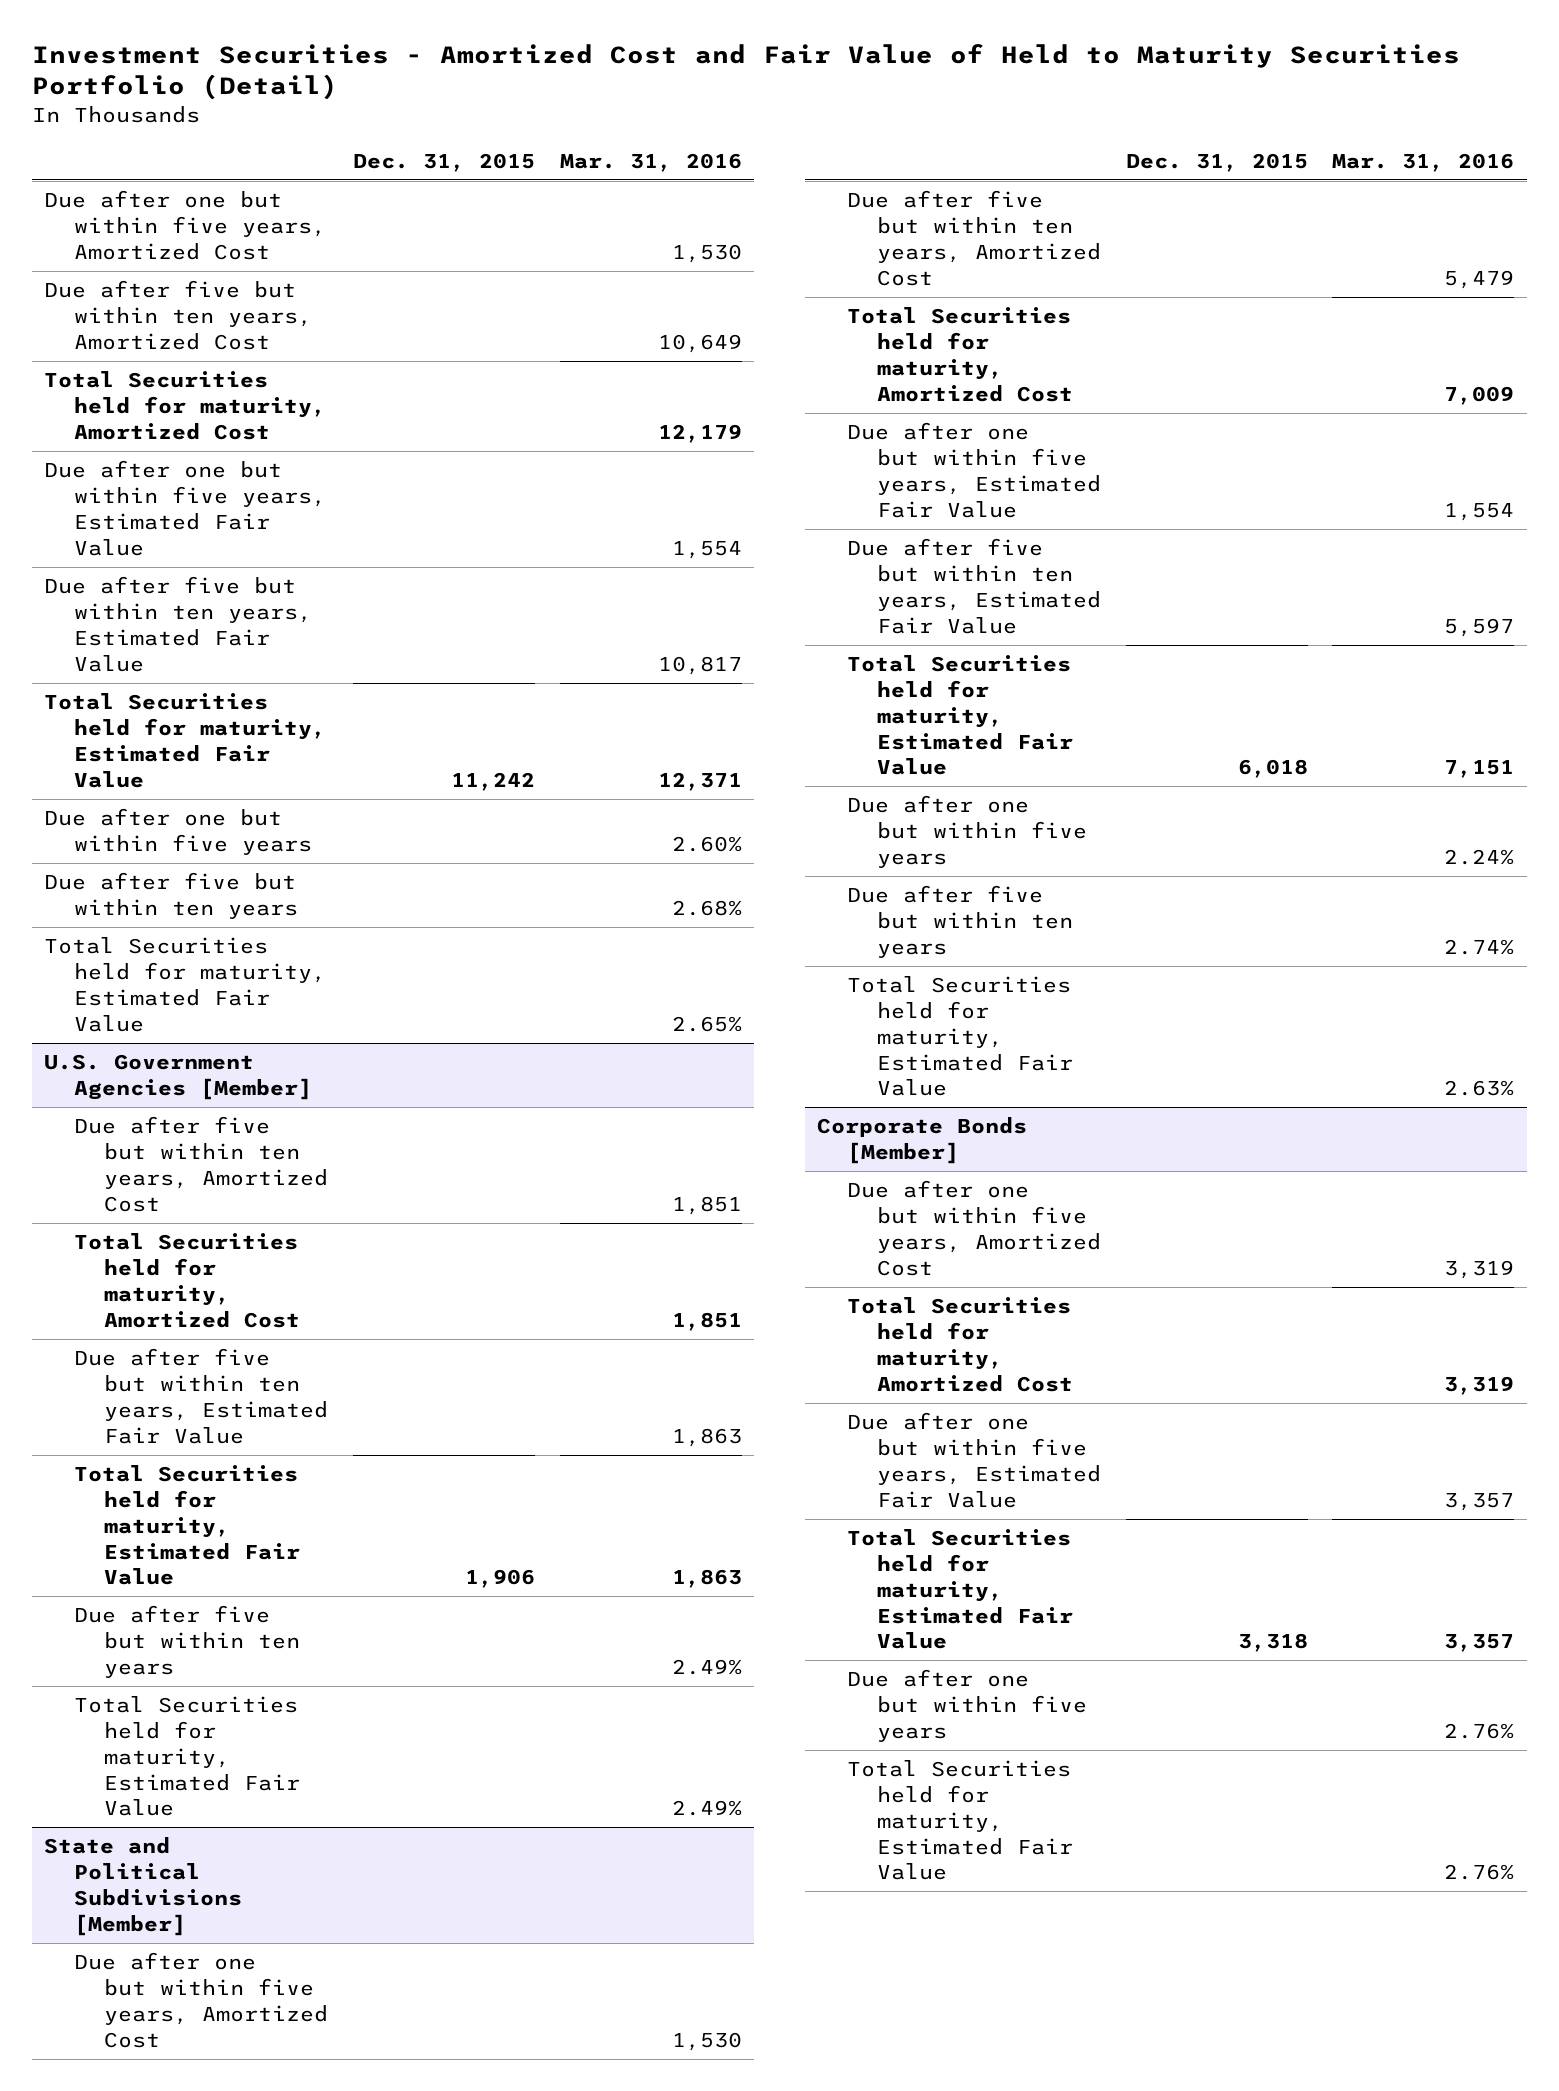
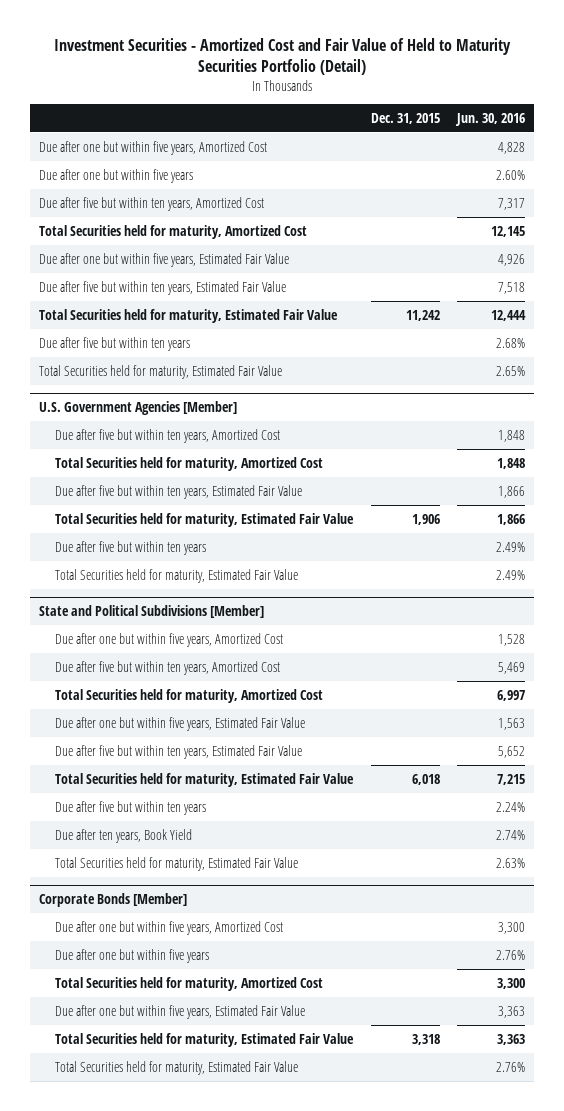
[559,153,742,173] Mar. 31, 2016 -> none
none -> [454,112,525,126] Jun. 30, 2016
[44,808,313,855] Due after one but within five years -> [39,168,194,183] Due after one but within five years
[846,795,1087,868] Due after one but within five years -> none
none -> [55,828,193,843] Due after ten years, Book Yield
[846,1669,1087,1742] Due after one but within five years -> [55,948,210,963] Due after one but within five years

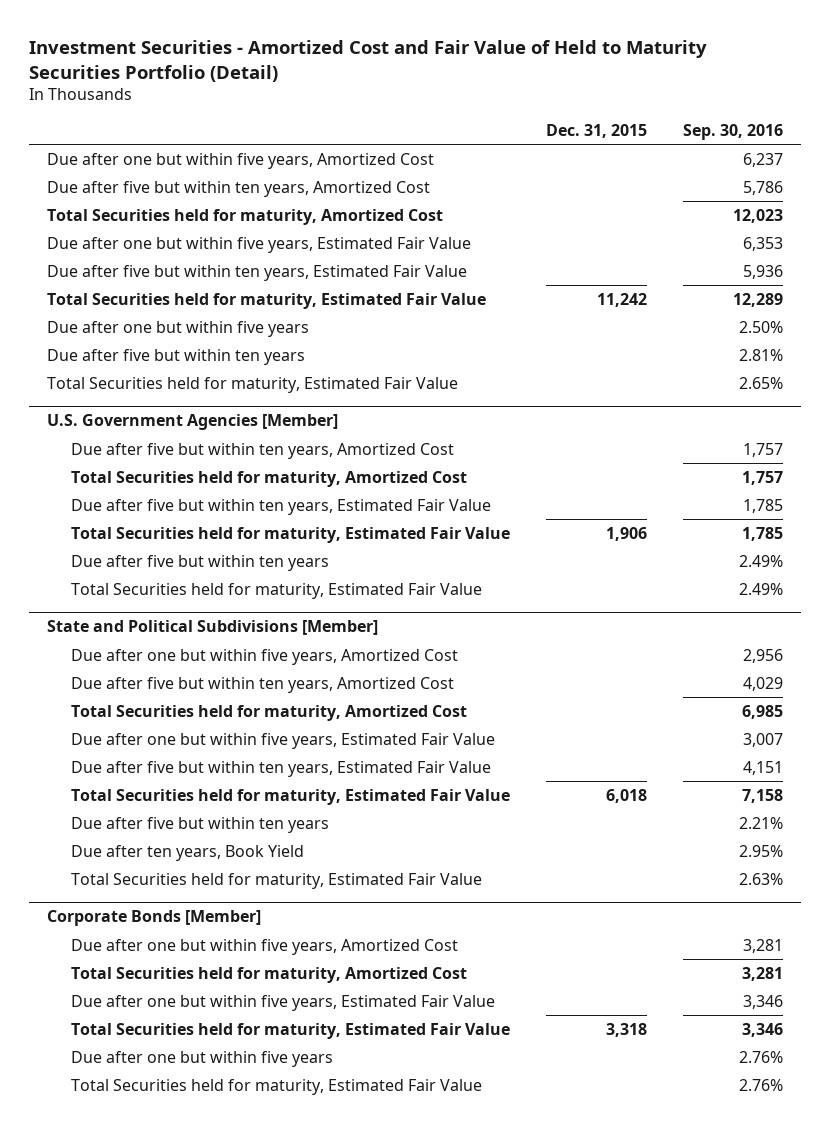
[454,112,525,126] Jun. 30, 2016 -> none
none -> [682,124,783,141] Sep. 30, 2016
[39,168,194,183] Due after one but within five years -> [47,320,310,337] Due after one but within five years
[55,948,210,963] Due after one but within five years -> [70,1050,333,1067] Due after one but within five years

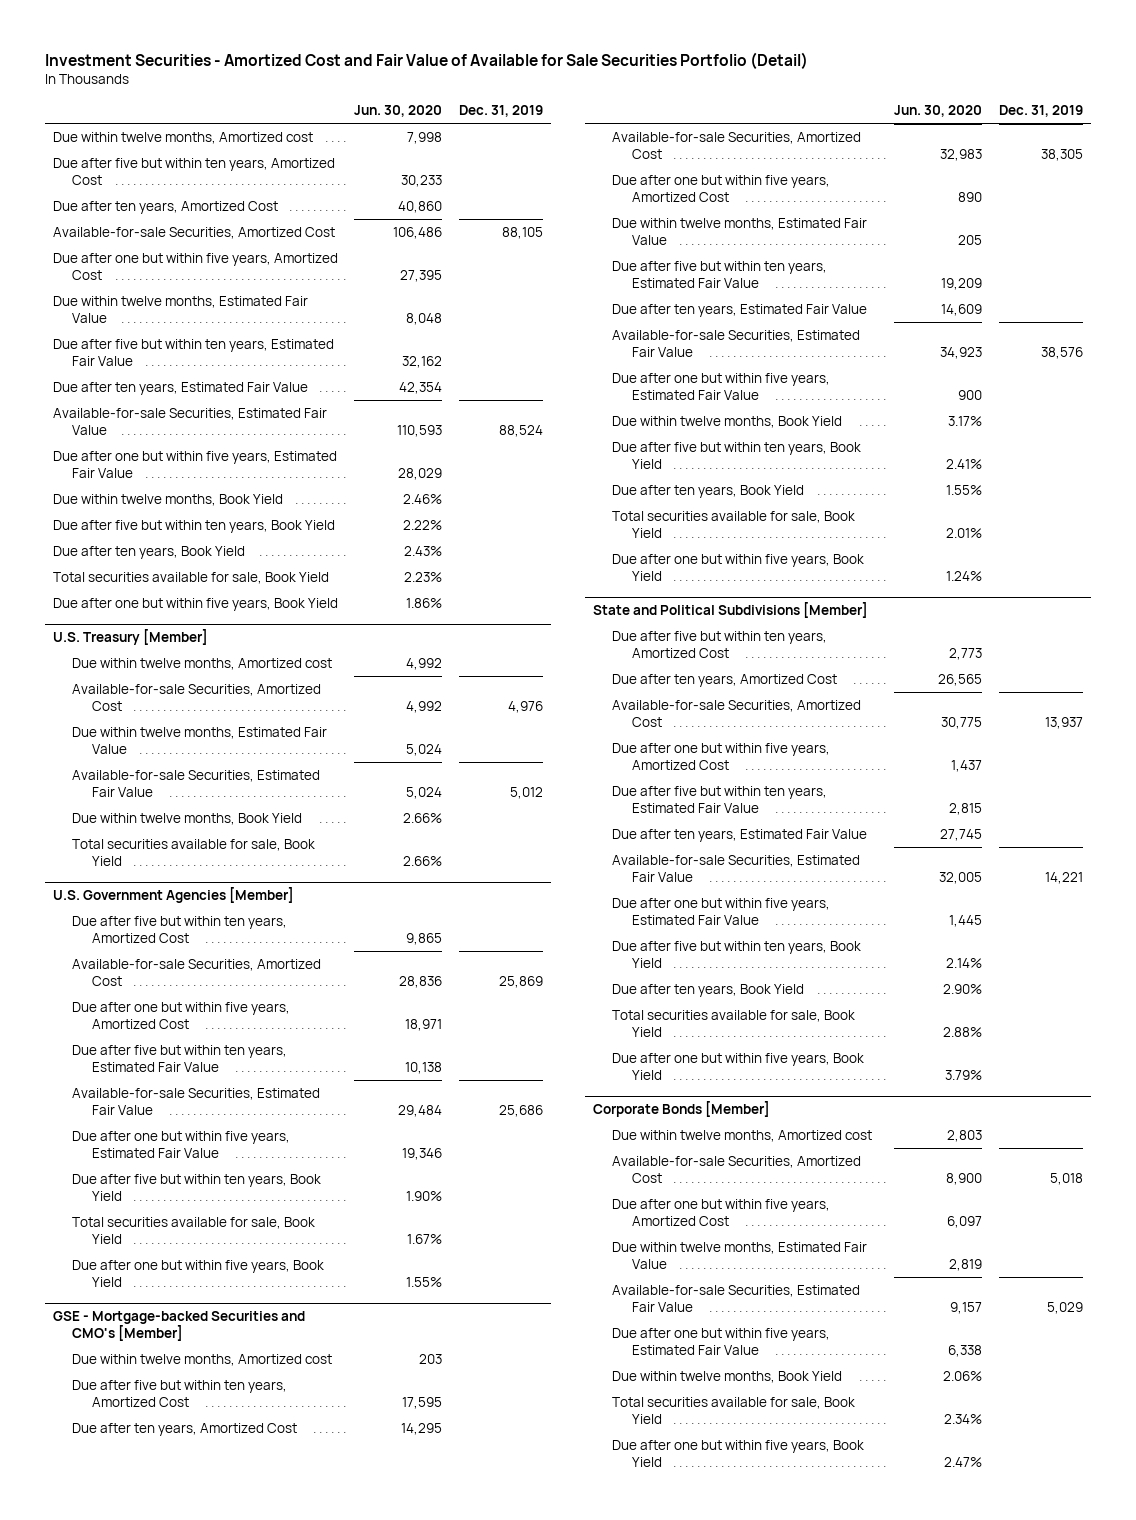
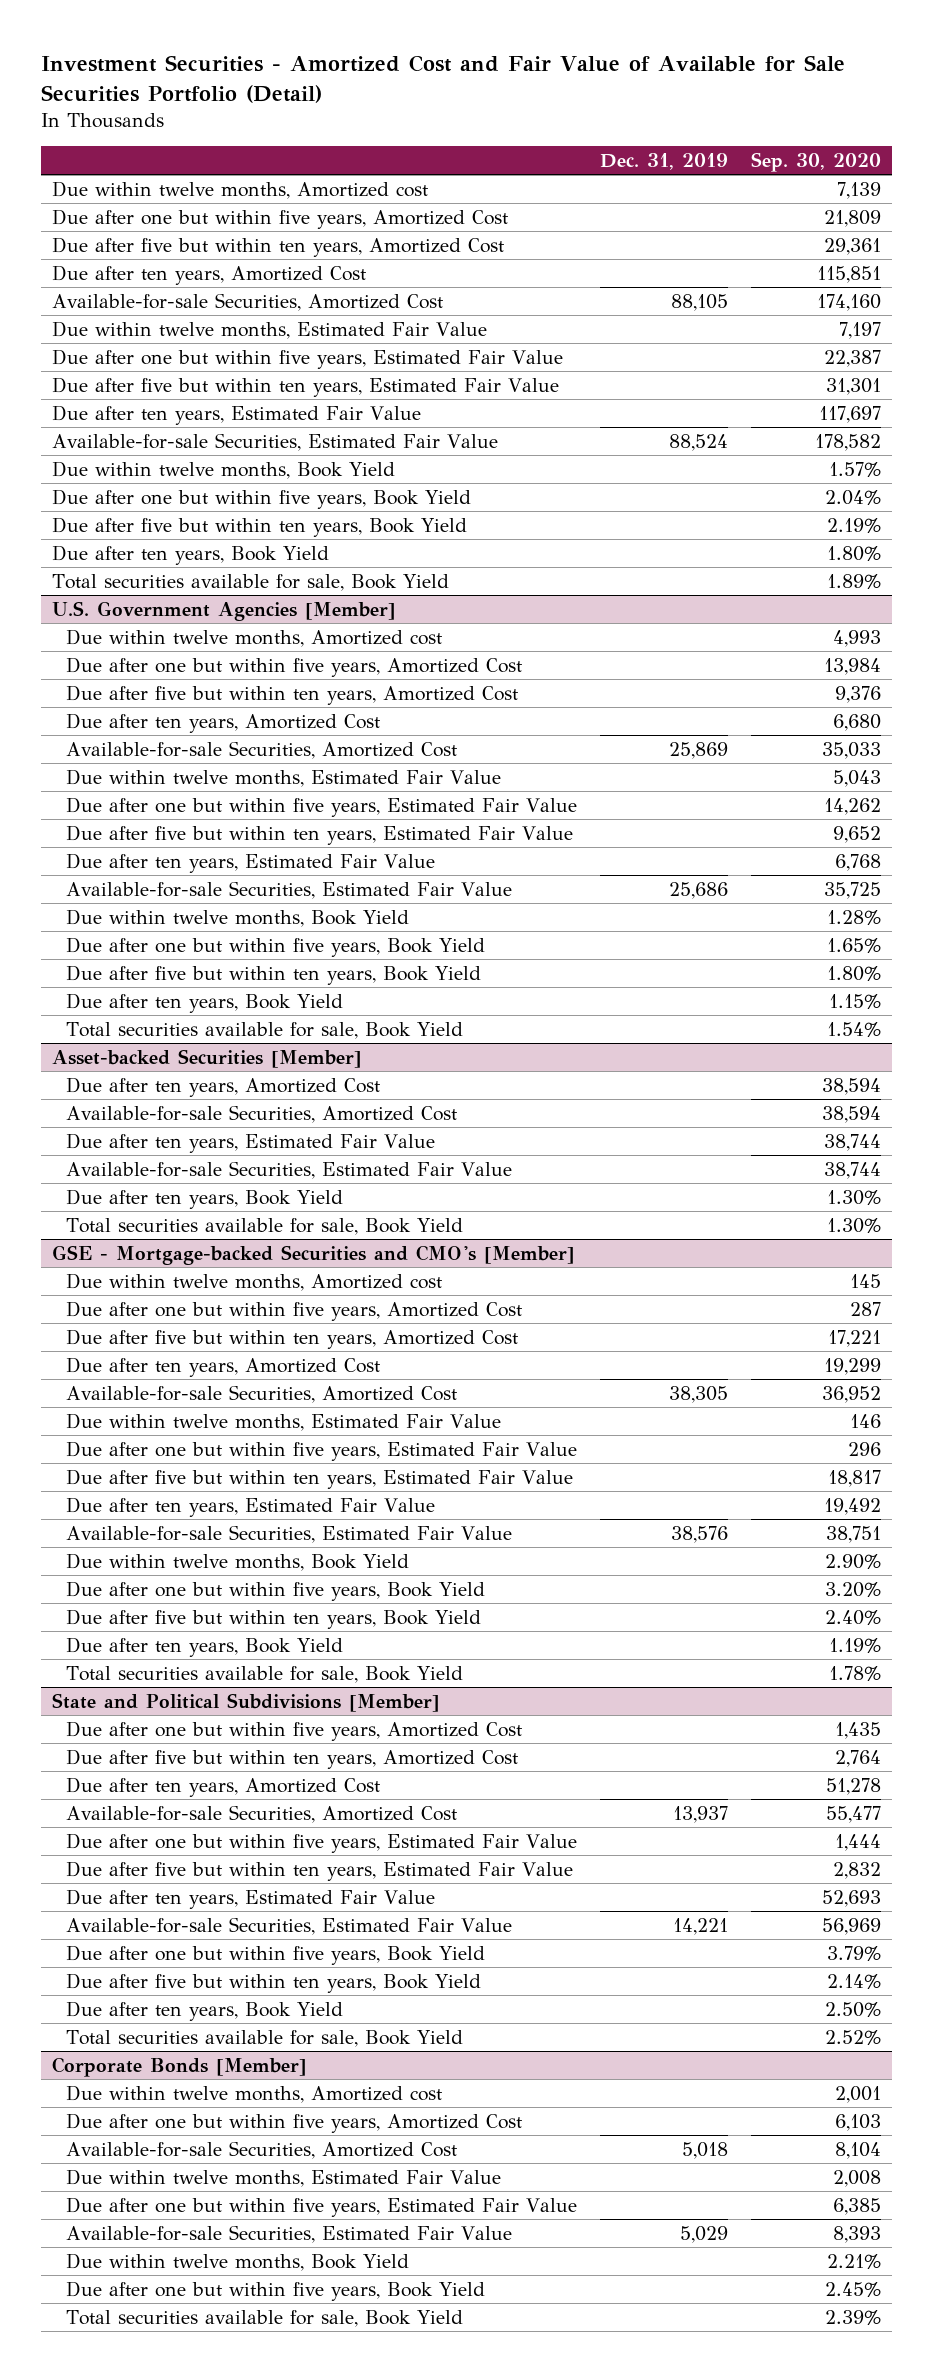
[354,105,443,118] Jun. 30, 2020 -> none
none -> [751,151,882,172] Sep. 30, 2020
[53,252,339,280] Due after one but within five years, Amortized Cost -> [52,208,509,229] Due after one but within five years, Amortized Cost
[53,450,338,478] Due after one but within five years, Estimated Fair Value -> [52,348,564,369] Due after one but within five years, Estimated Fair Value
[53,597,339,611] Due after one but within five years, Book Yield -> [52,488,472,509] Due after one but within five years, Book Yield
[53,629,209,646] U.S. Treasury [Member] -> none
[72,657,333,670] Due within twelve months, Amortized cost -> none
[72,683,322,711] Available-for-sale Securities, Amortized Cost -> none
[72,726,328,754] Due within twelve months, Estimated Fair Value -> none
[72,769,321,797] Available-for-sale Securities, Estimated Fair Value -> none
[72,812,303,825] Due within twelve months, Book Yield -> none
[72,838,316,866] Total securities available for sale, Book Yield -> none
none -> [66,628,443,647] Due within twelve months, Amortized cost
[72,1001,291,1029] Due after one but within five years, Amortized Cost -> [66,656,523,677] Due after one but within five years, Amortized Cost
none -> [66,712,381,733] Due after ten years, Amortized Cost
none -> [66,768,502,787] Due within twelve months, Estimated Fair Value
[72,1130,291,1158] Due after one but within five years, Estimated Fair Value -> [66,796,578,817] Due after one but within five years, Estimated Fair Value
none -> [66,852,436,873] Due after ten years, Estimated Fair Value
none -> [66,908,410,927] Due within twelve months, Book Yield
[72,1259,325,1287] Due after one but within five years, Book Yield -> [66,936,486,957] Due after one but within five years, Book Yield
none -> [66,992,344,1013] Due after ten years, Book Yield
none -> [52,1048,363,1068] Asset-backed Securities [Member]
none -> [66,1076,381,1097] Due after ten years, Amortized Cost
none -> [66,1104,458,1123] Available-for-sale Securities, Amortized Cost
none -> [66,1132,436,1153] Due after ten years, Estimated Fair Value
none -> [66,1160,513,1179] Available-for-sale Securities, Estimated Fair Value
none -> [66,1188,344,1209] Due after ten years, Book Yield
none -> [66,1217,464,1235] Total securities available for sale, Book Yield
[612,174,831,202] Due after one but within five years, Amortized Cost -> [66,1300,523,1321] Due after one but within five years, Amortized Cost
[612,372,831,400] Due after one but within five years, Estimated Fair Value -> [66,1440,578,1461] Due after one but within five years, Estimated Fair Value
[612,553,865,581] Due after one but within five years, Book Yield -> [66,1580,486,1601] Due after one but within five years, Book Yield
[612,742,831,770] Due after one but within five years, Amortized Cost -> [66,1720,523,1741] Due after one but within five years, Amortized Cost
[612,897,831,925] Due after one but within five years, Estimated Fair Value -> [66,1832,578,1853] Due after one but within five years, Estimated Fair Value
[612,1052,865,1080] Due after one but within five years, Book Yield -> [66,1944,486,1965] Due after one but within five years, Book Yield
[612,1155,862,1183] Available-for-sale Securities, Amortized Cost -> [66,2140,458,2159] Available-for-sale Securities, Amortized Cost
[612,1284,861,1312] Available-for-sale Securities, Estimated Fair Value -> [66,2224,513,2243] Available-for-sale Securities, Estimated Fair Value
[612,1396,856,1424] Total securities available for sale, Book Yield -> [66,2309,464,2327] Total securities available for sale, Book Yield

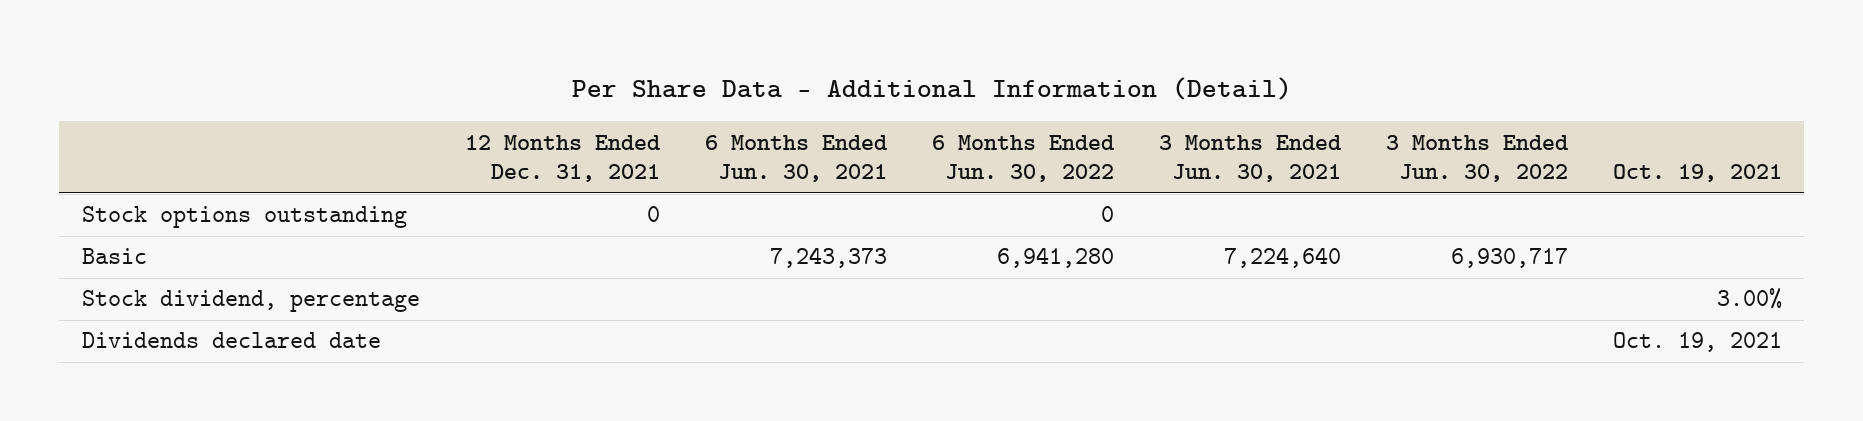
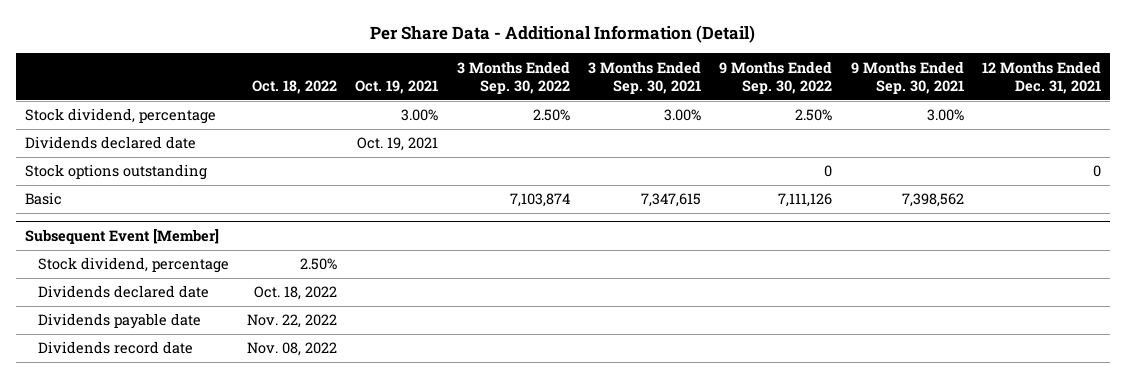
[704,134,888,182] 6 Months Ended Jun. 30, 2021 -> none
[931,134,1115,182] 6 Months Ended Jun. 30, 2022 -> none
[1158,134,1342,182] 3 Months Ended Jun. 30, 2021 -> none
[1385,134,1569,182] 3 Months Ended Jun. 30, 2022 -> none
none -> [252,79,338,94] Oct. 18, 2022
none -> [456,60,570,94] 3 Months Ended Sep. 30, 2022
none -> [587,60,701,94] 3 Months Ended Sep. 30, 2021
none -> [719,60,833,94] 9 Months Ended Sep. 30, 2022
none -> [850,60,964,94] 9 Months Ended Sep. 30, 2021
[81,206,407,229] Stock options outstanding -> [25,164,208,181] Stock options outstanding
[81,248,147,265] Basic -> [25,192,63,206] Basic
none -> [25,229,220,245] Subsequent Event [Member]
none -> [37,257,229,274] Stock dividend, percentage
none -> [37,285,209,299] Dividends declared date
none -> [37,313,201,330] Dividends payable date
none -> [37,341,193,355] Dividends record date

